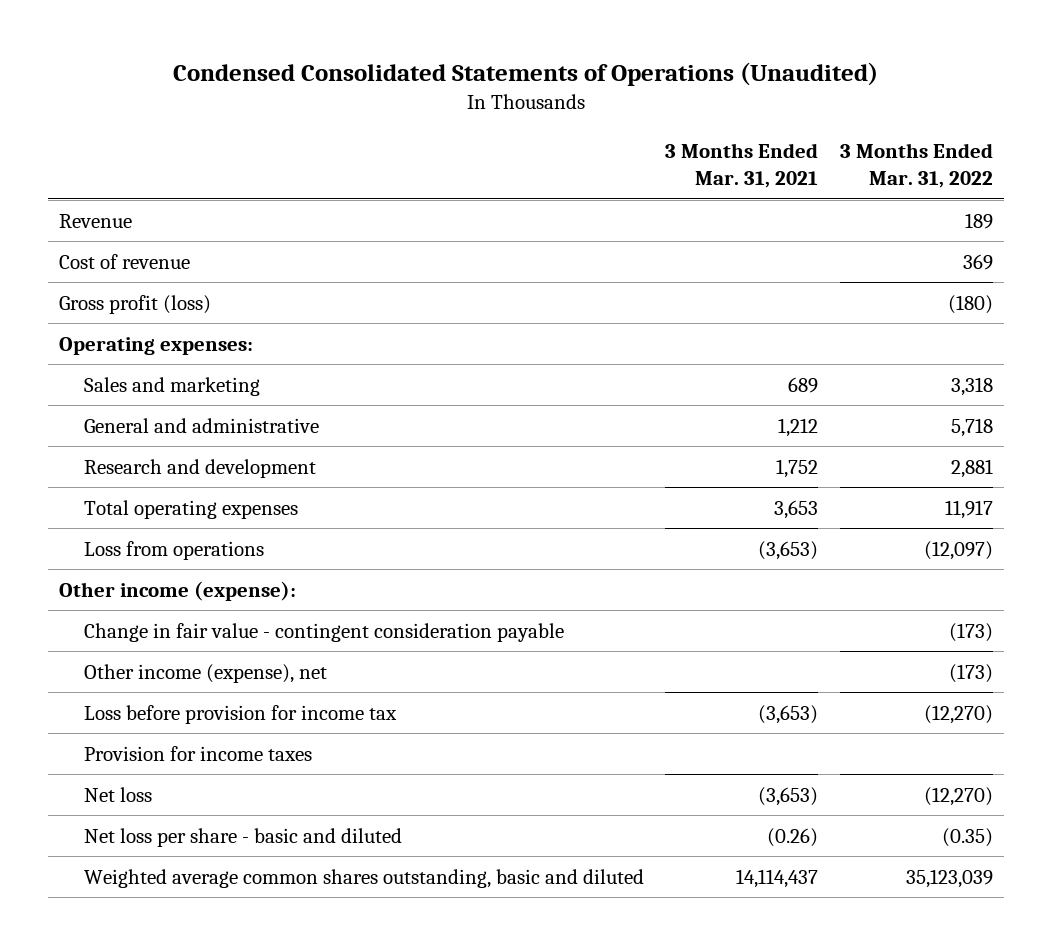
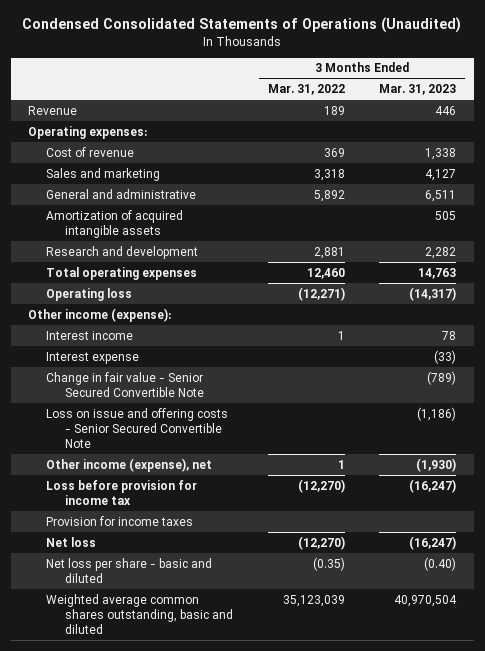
[665,143,819,189] 3 Months Ended Mar. 31, 2021 -> none
none -> [379,84,457,96] Mar. 31, 2023
[58,294,211,314] Gross profit (loss) -> none
[58,253,190,269] Cost of revenue -> [46,146,135,157] Cost of revenue
[950,417,993,437] 5,718 -> [313,189,345,202] 5,892
none -> [46,209,184,238] Amortization of acquired intangible assets
[944,499,993,519] 11,917 -> [306,267,345,279] 12,460
[83,540,264,560] Loss from operations -> [46,287,133,301] Operating loss
[923,540,993,560] (12,097) -> [297,286,345,301] (12,271)
[83,622,564,642] Change in fair value - contingent consideration payable -> none
none -> [46,330,134,340] Interest income
none -> [46,351,140,364] Interest expense
none -> [46,371,204,397] Change in fair value - Senior Secured Convertible Note
none -> [46,407,229,448] Loss on issue and offering costs - Senior Secured Convertible Note
[948,663,993,683] (173) -> [337,459,345,469] 1

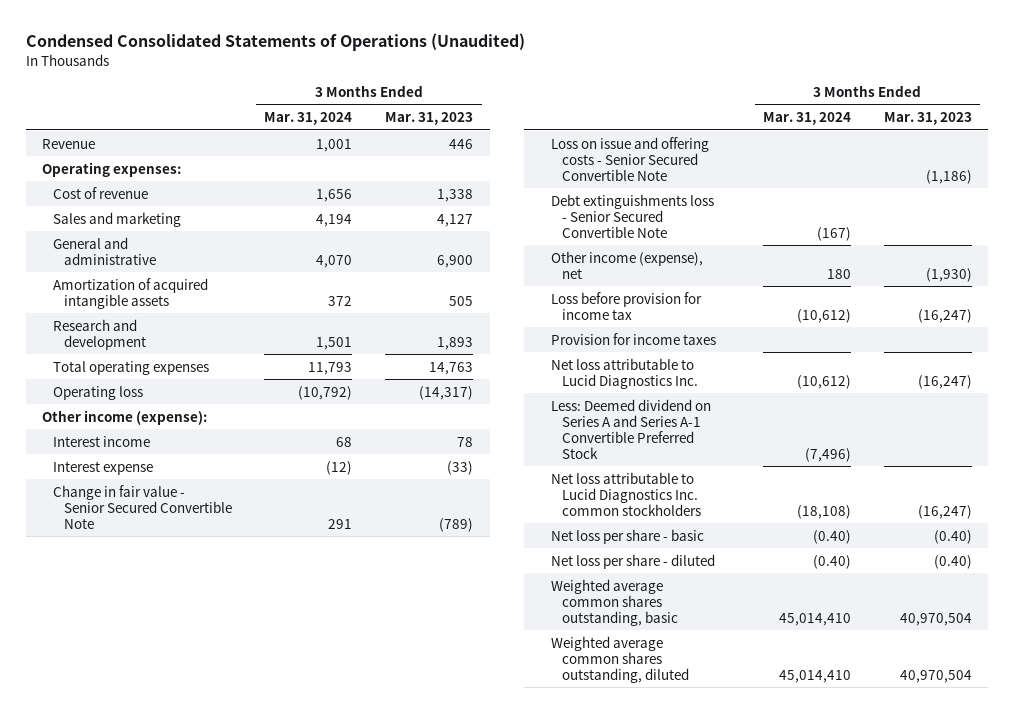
[267,84,345,96] Mar. 31, 2022 -> none
none -> [264,112,353,126] Mar. 31, 2024
[425,189,457,202] 6,511 -> [437,254,474,268] 6,900
[425,246,457,259] 2,282 -> [437,336,474,350] 1,893
none -> [551,193,715,238] Debt extinguishments loss - Senior Secured Convertible Note
[46,536,97,547] Net loss -> [551,357,699,389] Net loss attributable to Lucid Diagnostics Inc.
none -> [551,398,712,459] Less: Deemed dividend on Series A and Series A-1 Convertible Preferred Stock
none -> [551,471,702,516] Net loss attributable to Lucid Diagnostics Inc. common stockholders
[46,557,213,583] Net loss per share - basic and diluted -> [551,528,705,544] Net loss per share - basic
none -> [551,553,716,569] Net loss per share - diluted
[46,593,233,634] Weighted average common shares outstanding, basic and diluted -> [551,578,679,626] Weighted average common shares outstanding, basic
none -> [551,635,690,683] Weighted average common shares outstanding, diluted

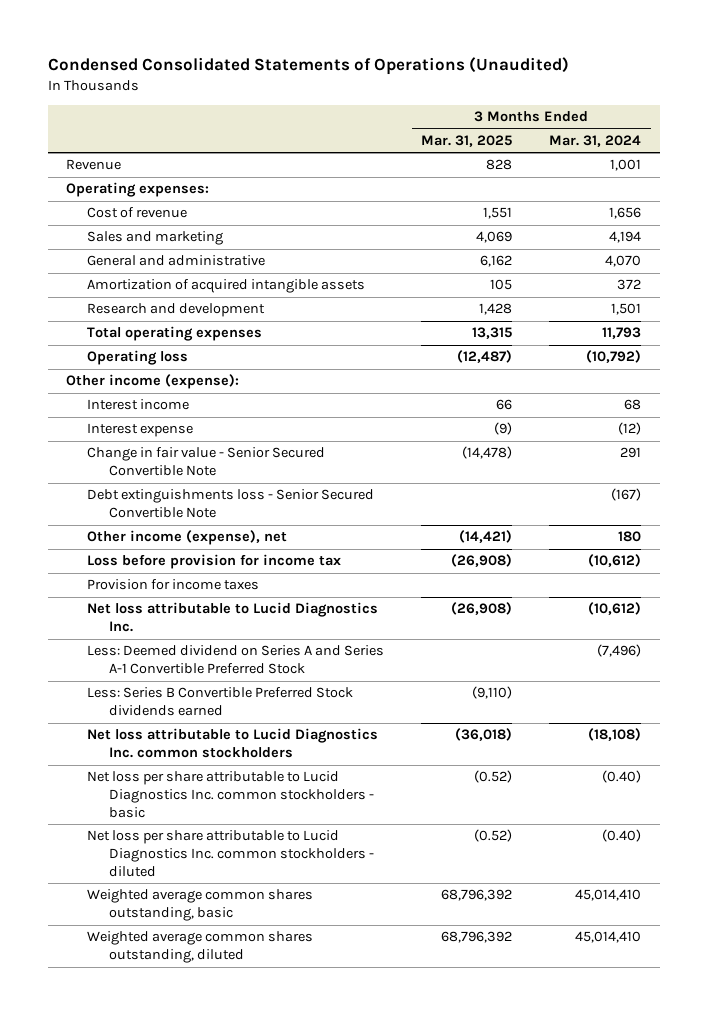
[385,112,474,126] Mar. 31, 2023 -> none
none -> [421,135,513,148] Mar. 31, 2025
[551,136,710,181] Loss on issue and offering costs - Senior Secured Convertible Note -> none
none -> [87,687,354,717] Less: Series B Convertible Preferred Stock dividends earned
[551,528,705,544] Net loss per share - basic -> [87,771,374,819] Net loss per share attributable to Lucid Diagnostics Inc. common stockholders - basic
[551,553,716,569] Net loss per share - diluted -> [87,830,374,878] Net loss per share attributable to Lucid Diagnostics Inc. common stockholders - diluted

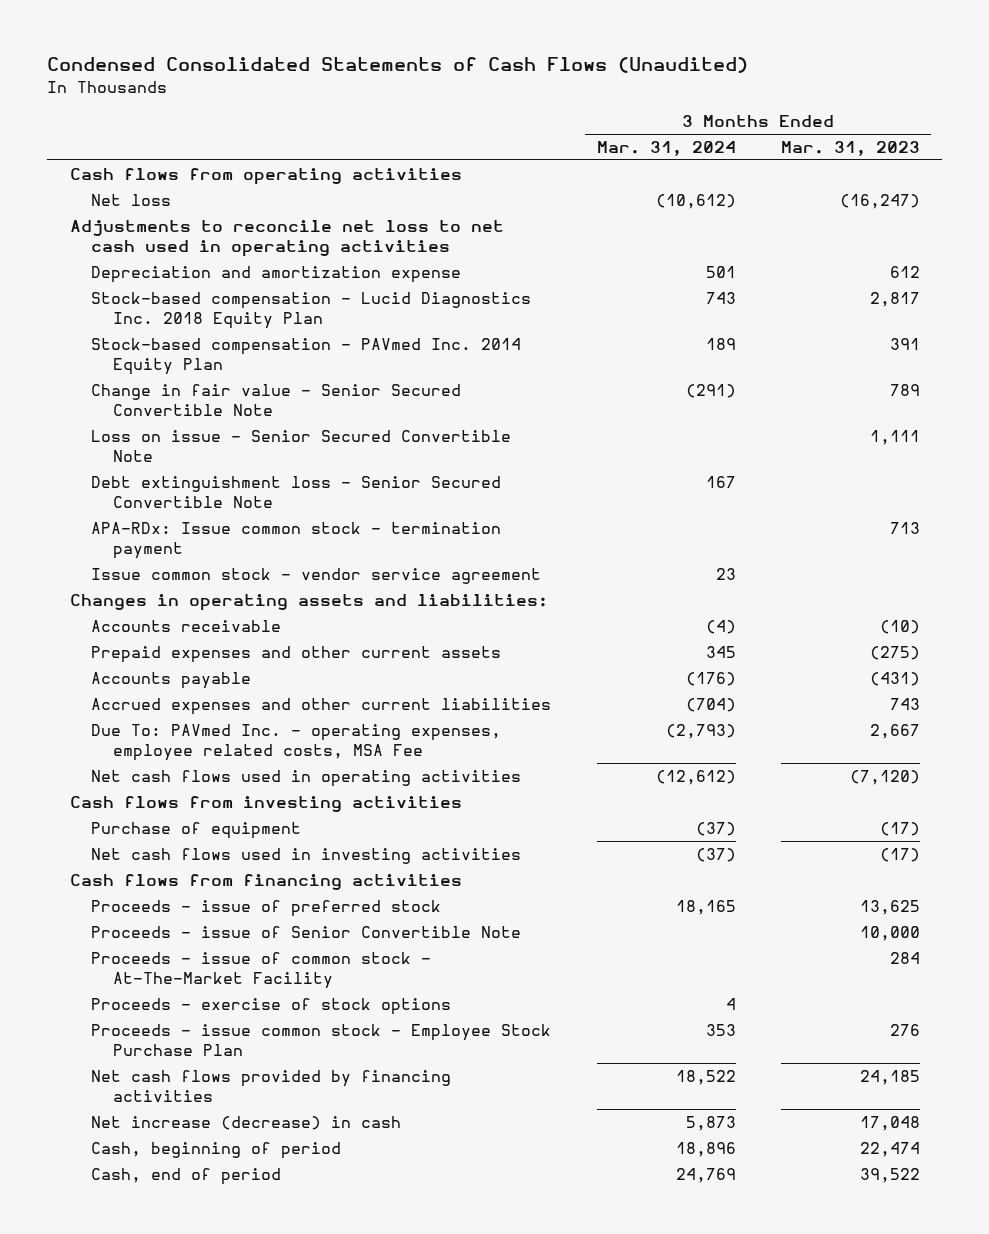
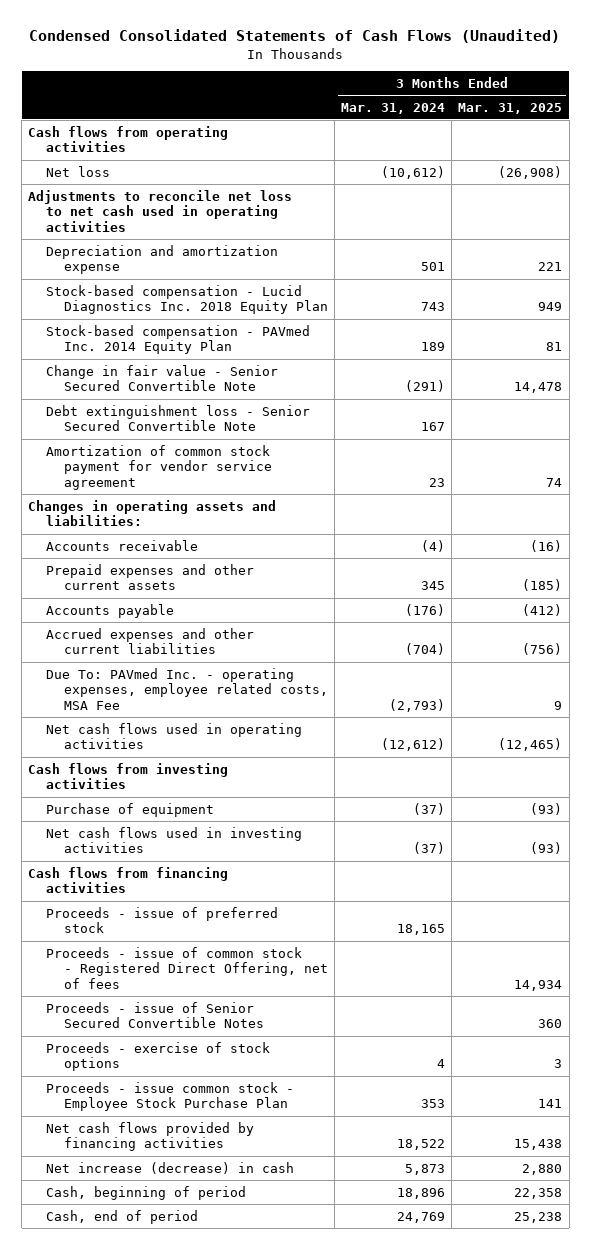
[780,141,920,157] Mar. 31, 2023 -> none
none -> [458,102,563,114] Mar. 31, 2025
[91,429,512,462] Loss on issue - Senior Secured Convertible Note -> none
[91,521,502,559] APA-RDx: Issue common stock - termination payment -> none
[91,567,542,584] Issue common stock - vendor service agreement -> [45,444,272,491] Amortization of common stock payment for vendor service agreement
[91,951,432,989] Proceeds - issue of common stock - At-The-Market Facility -> none
none -> [45,946,328,990] Proceeds - issue of common stock - Registered Direct Offering, net of fees
[91,925,522,938] Proceeds - issue of Senior Convertible Note -> [45,1001,264,1029] Proceeds - issue of Senior Secured Convertible Notes

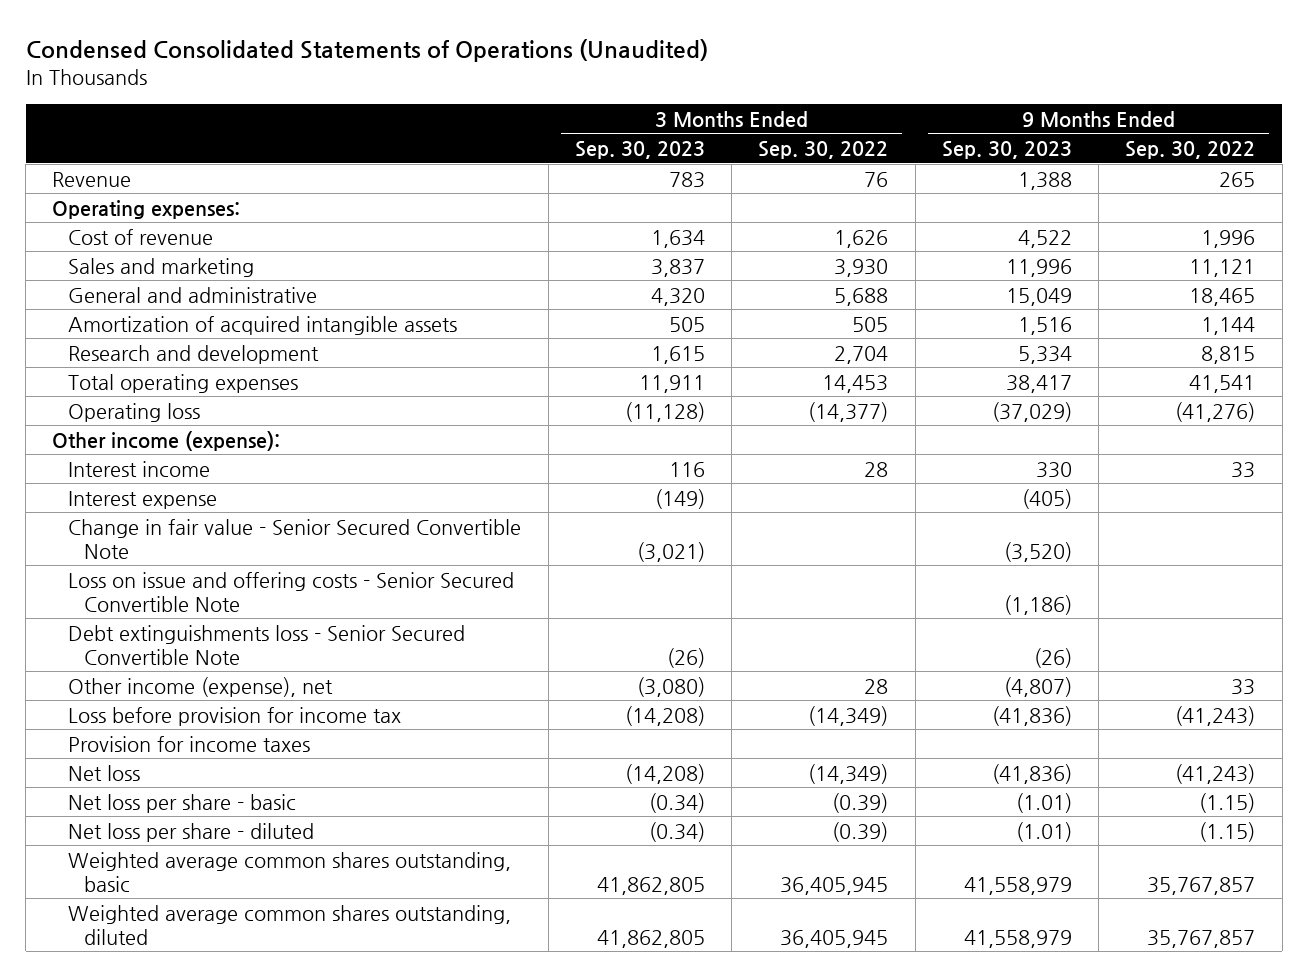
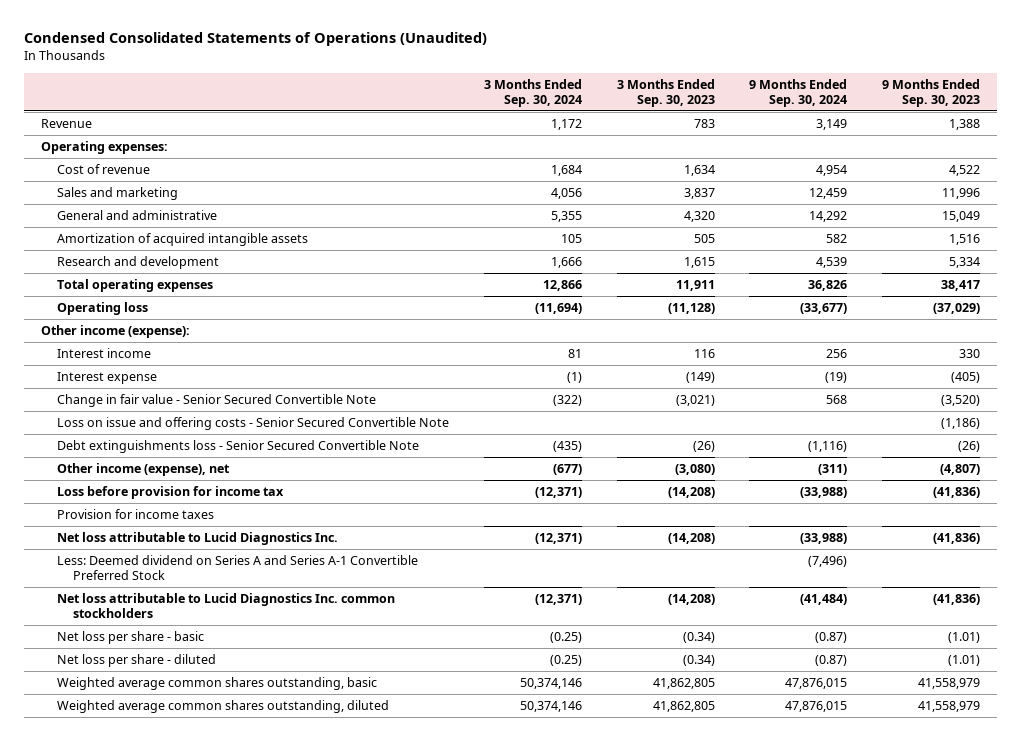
[758,140,889,159] Sep. 30, 2022 -> none
[1125,140,1256,159] Sep. 30, 2022 -> none
none -> [483,78,582,107] 3 Months Ended Sep. 30, 2024
none -> [749,78,848,107] 9 Months Ended Sep. 30, 2024
[68,764,141,781] Net loss -> [57,532,339,546] Net loss attributable to Lucid Diagnostics Inc.
none -> [57,555,419,580] Less: Deemed dividend on Series A and Series A-1 Convertible Preferred Stock
none -> [57,593,396,618] Net loss attributable to Lucid Diagnostics Inc. common stockholders

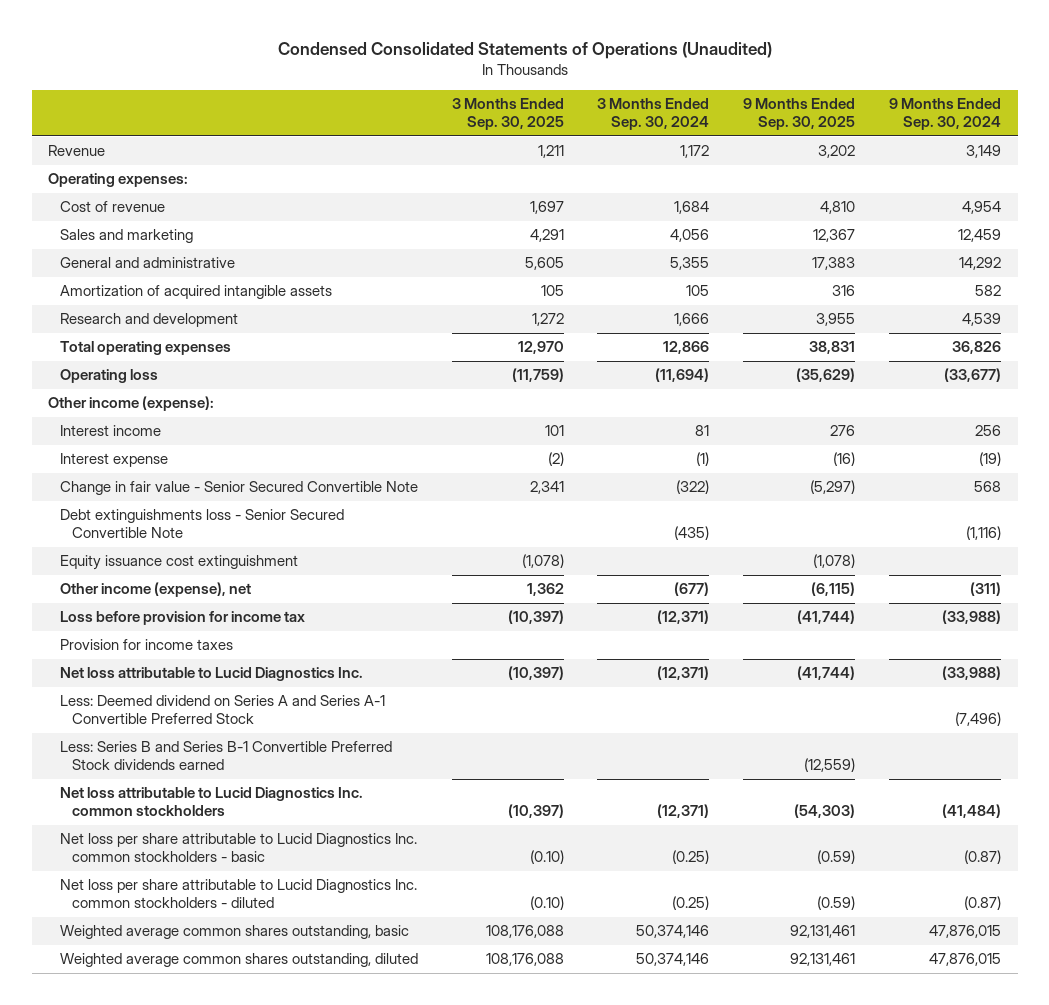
[616,78,715,107] 3 Months Ended Sep. 30, 2023 -> none
[882,78,981,107] 9 Months Ended Sep. 30, 2023 -> none
none -> [451,98,564,131] 3 Months Ended Sep. 30, 2025
none -> [743,98,856,131] 9 Months Ended Sep. 30, 2025
[57,417,450,431] Loss on issue and offering costs - Senior Secured Convertible Note -> none
none -> [60,555,299,571] Equity issuance cost extinguishment
none -> [60,741,393,771] Less: Series B and Series B-1 Convertible Preferred Stock dividends earned
[57,631,205,645] Net loss per share - basic -> [60,833,418,863] Net loss per share attributable to Lucid Diagnostics Inc. common stockholders - basic
[57,654,217,668] Net loss per share - diluted -> [60,879,418,909] Net loss per share attributable to Lucid Diagnostics Inc. common stockholders - diluted

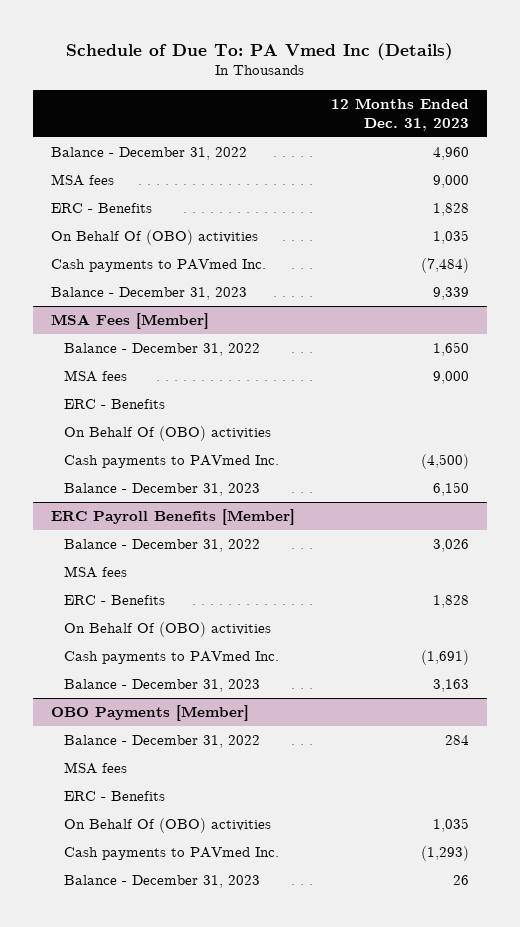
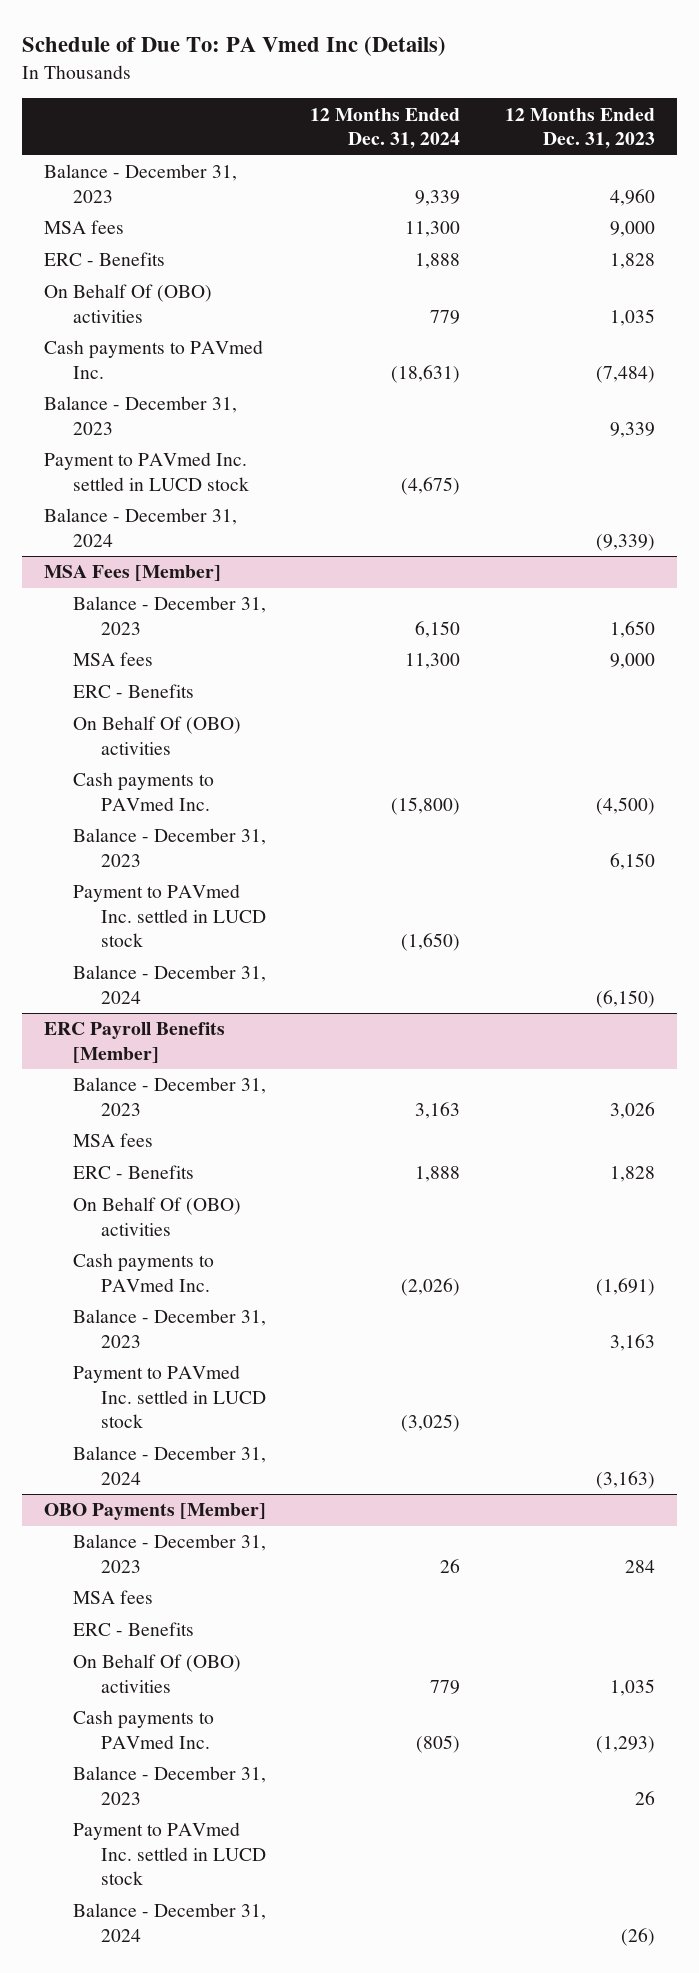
none -> [310,107,461,150] 12 Months Ended Dec. 31, 2024
[50,147,247,161] Balance - December 31, 2022 -> [44,164,238,203] Balance - December 31, 2023
none -> [44,452,249,491] Payment to PAVmed Inc. settled in LUCD stock
none -> [44,508,238,547] Balance - December 31, 2024
[64,343,261,357] Balance - December 31, 2022 -> [72,596,266,635] Balance - December 31, 2023
none -> [72,884,266,948] Payment to PAVmed Inc. settled in LUCD stock
none -> [72,965,266,1004] Balance - December 31, 2024
[64,539,261,553] Balance - December 31, 2022 -> [72,1077,266,1116] Balance - December 31, 2023
none -> [72,1365,266,1429] Payment to PAVmed Inc. settled in LUCD stock
none -> [72,1446,266,1485] Balance - December 31, 2024
[64,735,261,749] Balance - December 31, 2022 -> [72,1534,266,1573] Balance - December 31, 2023
none -> [72,1822,266,1886] Payment to PAVmed Inc. settled in LUCD stock
none -> [72,1903,266,1942] Balance - December 31, 2024

